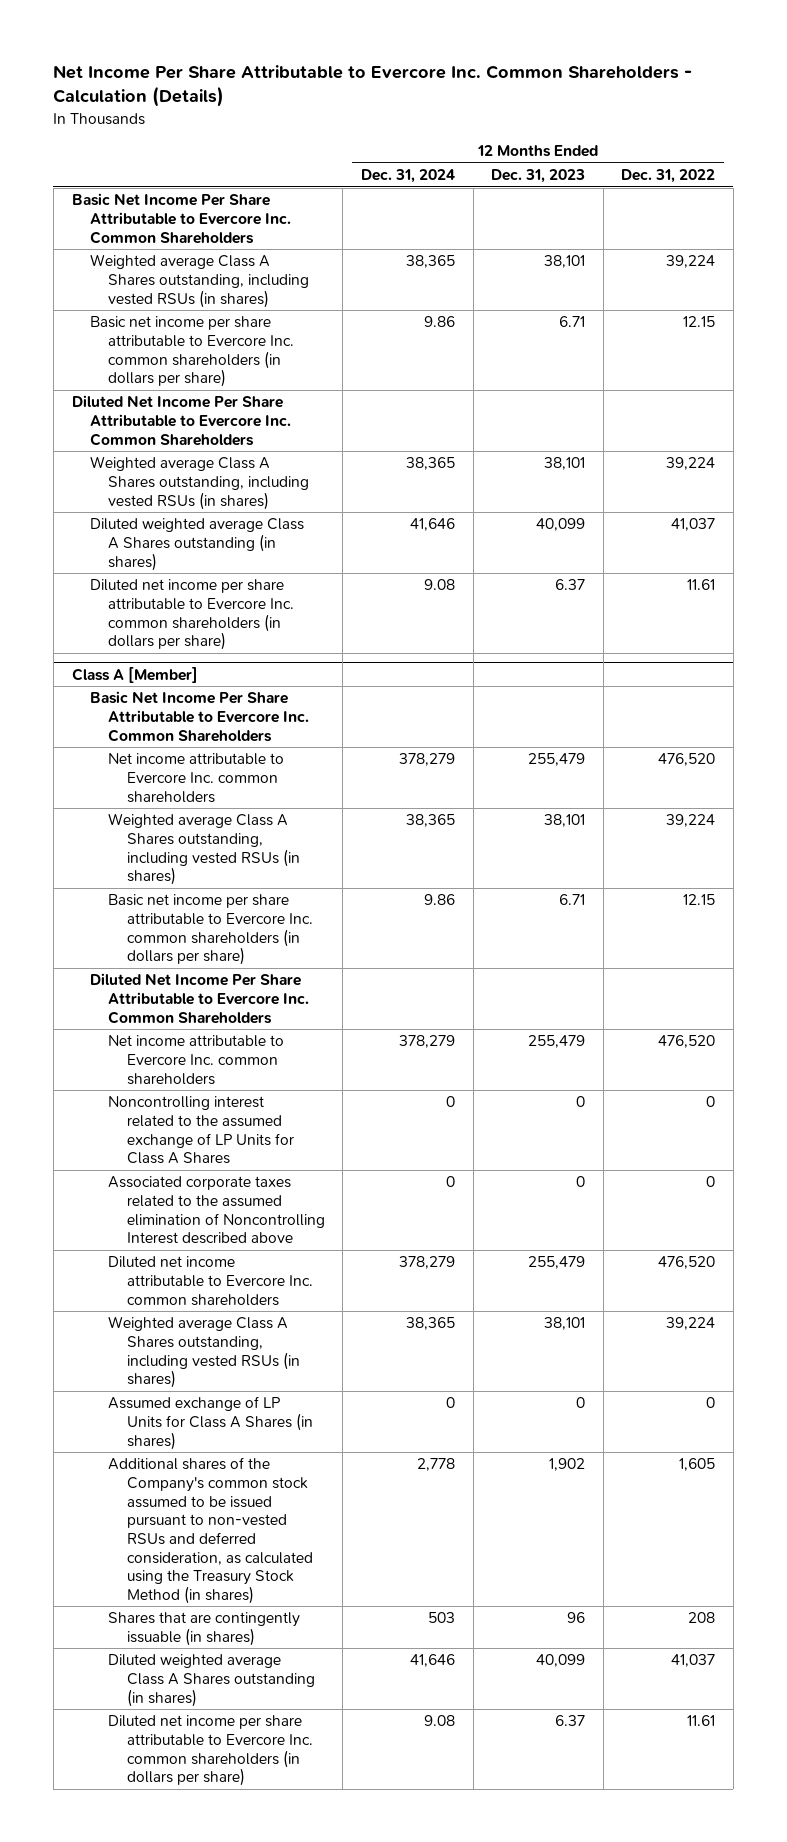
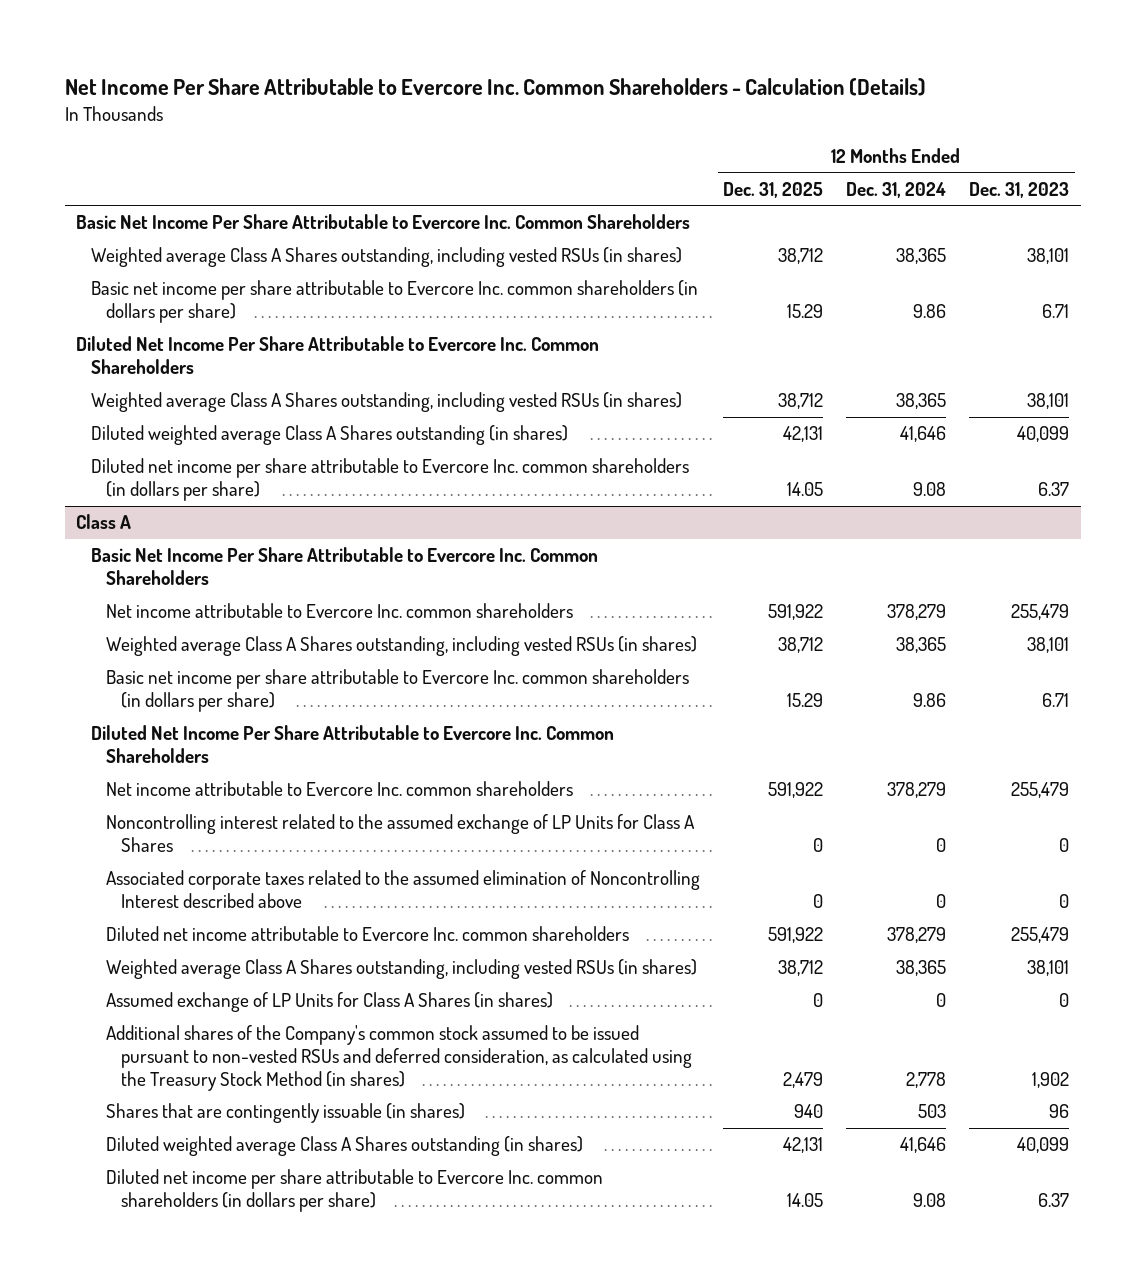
[621,169,716,184] Dec. 31, 2022 -> none
none -> [723,181,824,198] Dec. 31, 2025
[71,666,198,683] Class A [Member] -> [76,514,132,530] Class A

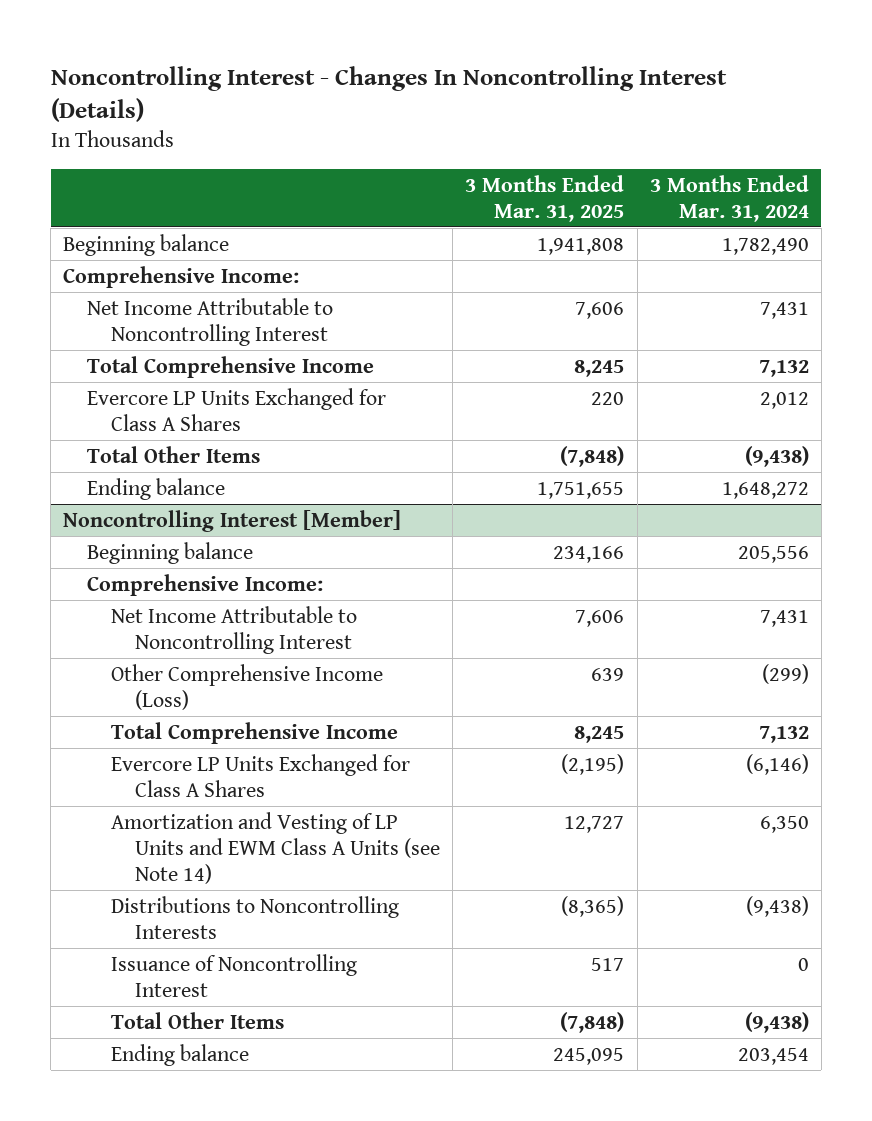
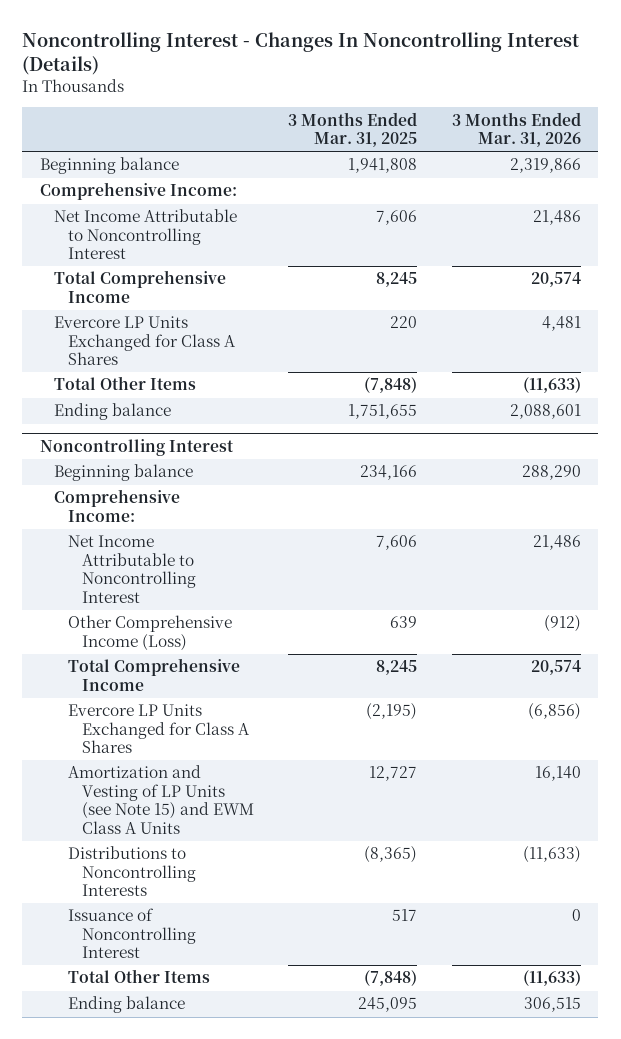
[649,174,809,222] 3 Months Ended Mar. 31, 2024 -> none
none -> [452,111,582,148] 3 Months Ended Mar. 31, 2026
[63,509,402,532] Noncontrolling Interest [Member] -> [39,438,234,456] Noncontrolling Interest
[111,811,441,884] Amortization and Vesting of LP Units and EWM Class A Units (see Note 14) -> [67,765,254,834] Amortization and Vesting of LP Units (see Note 15) and EWM Class A Units

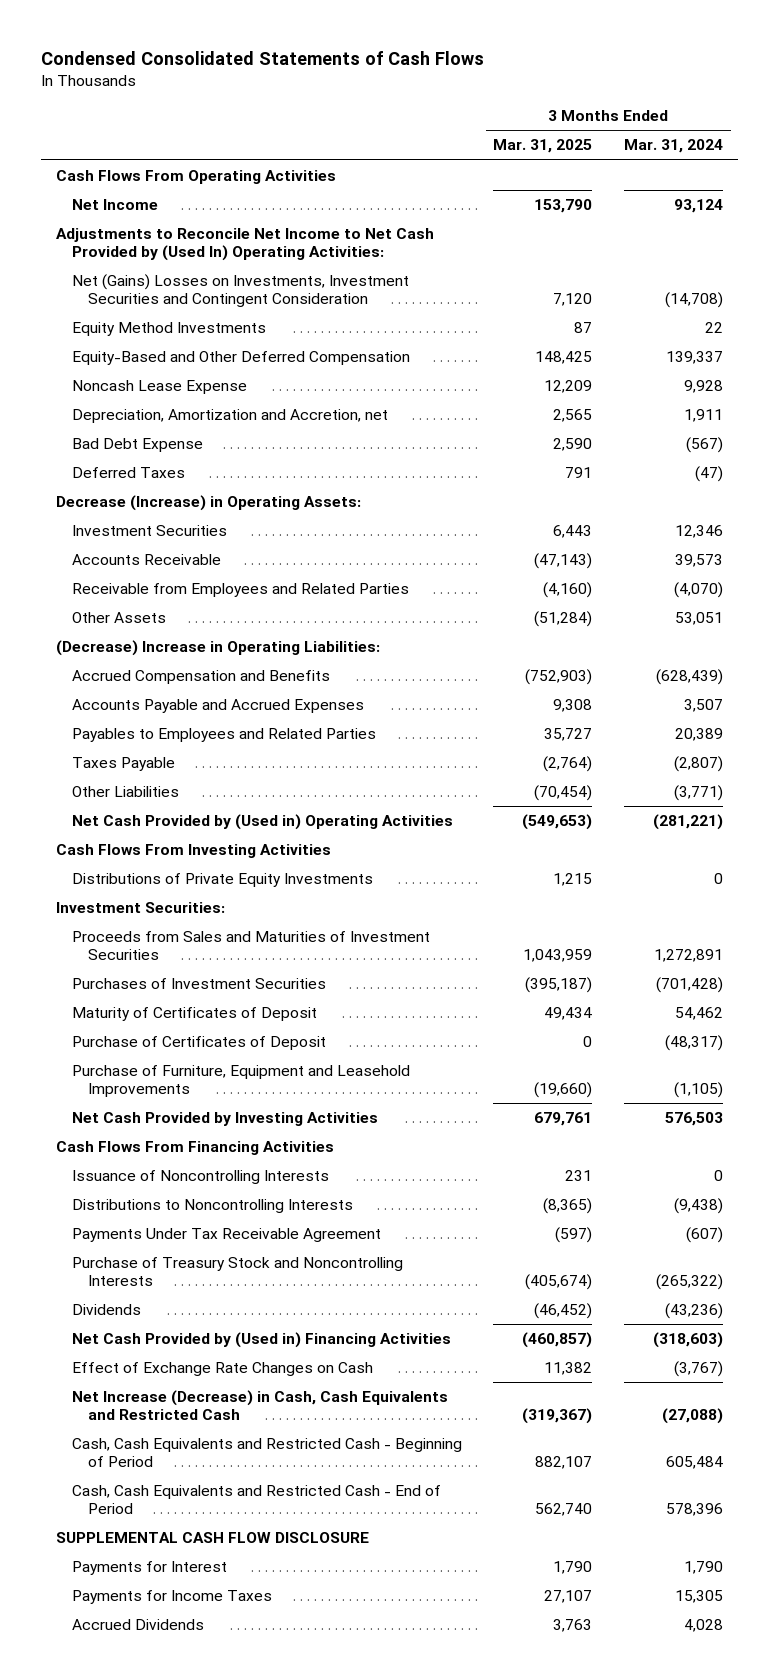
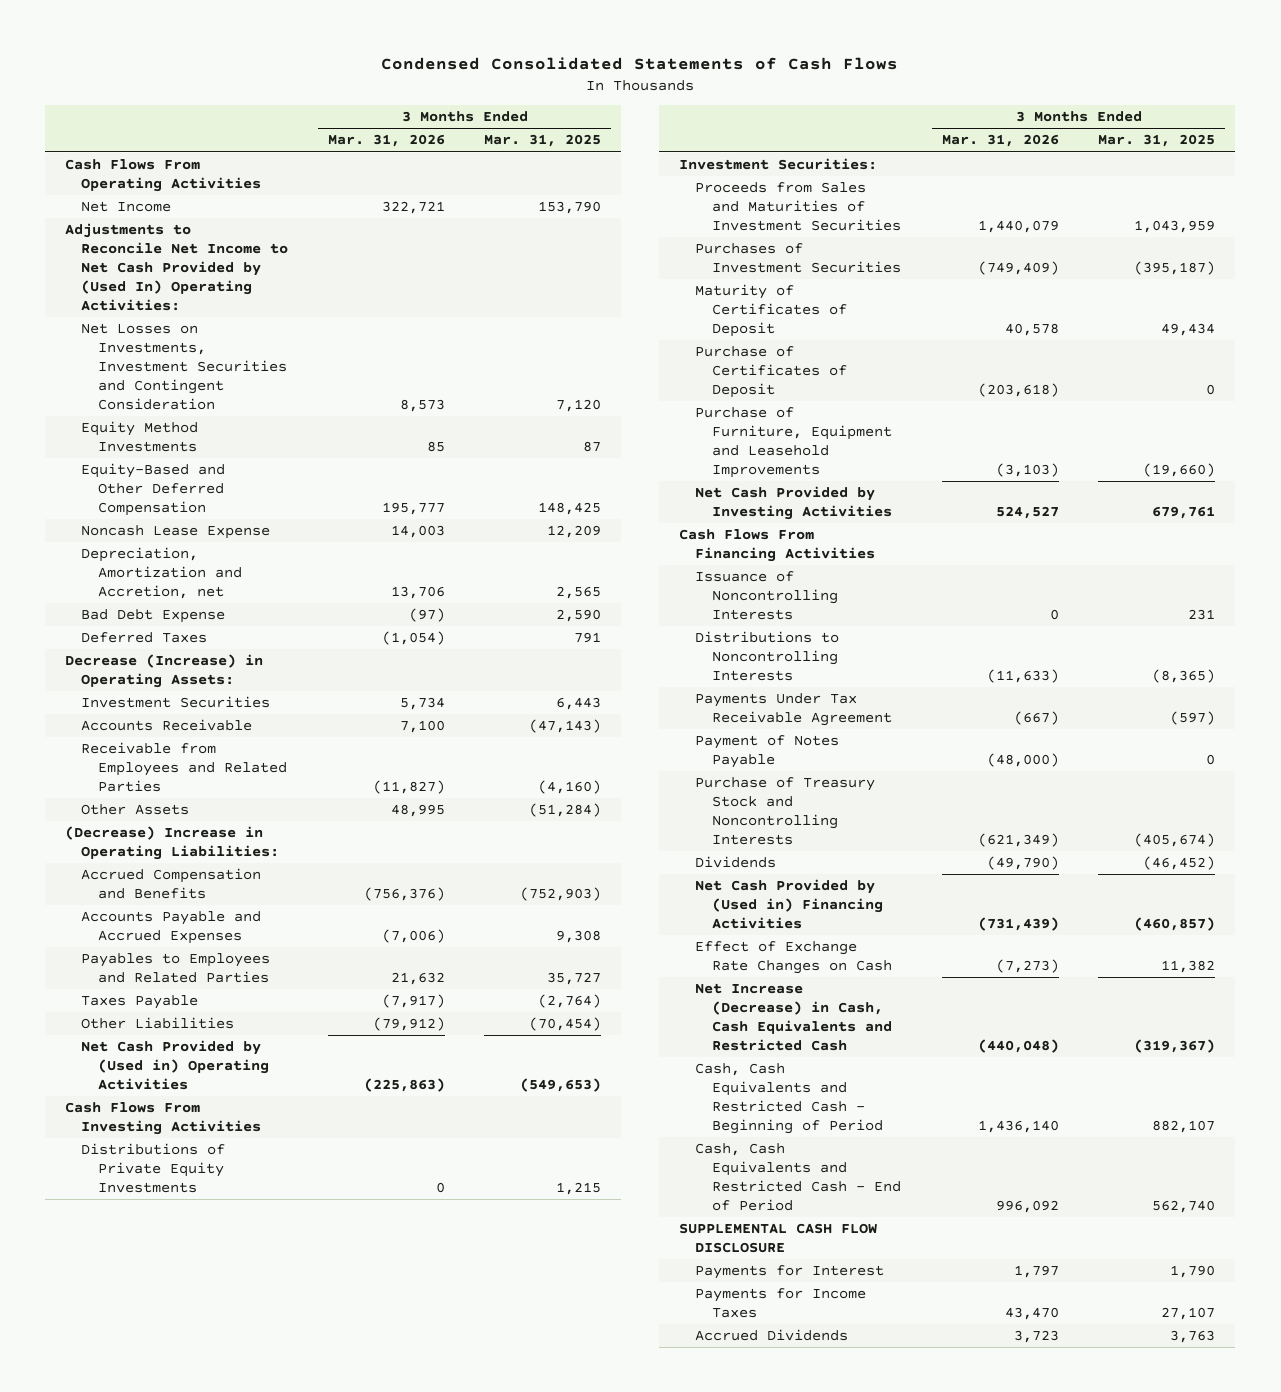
[623,139,723,154] Mar. 31, 2024 -> none
none -> [327,134,445,148] Mar. 31, 2026
[72,274,410,308] Net (Gains) Losses on Investments, Investment Securities and Contingent Consideration -> [81,323,287,410] Net Losses on Investments, Investment Securities and Contingent Consideration
none -> [695,735,840,769] Payment of Notes Payable

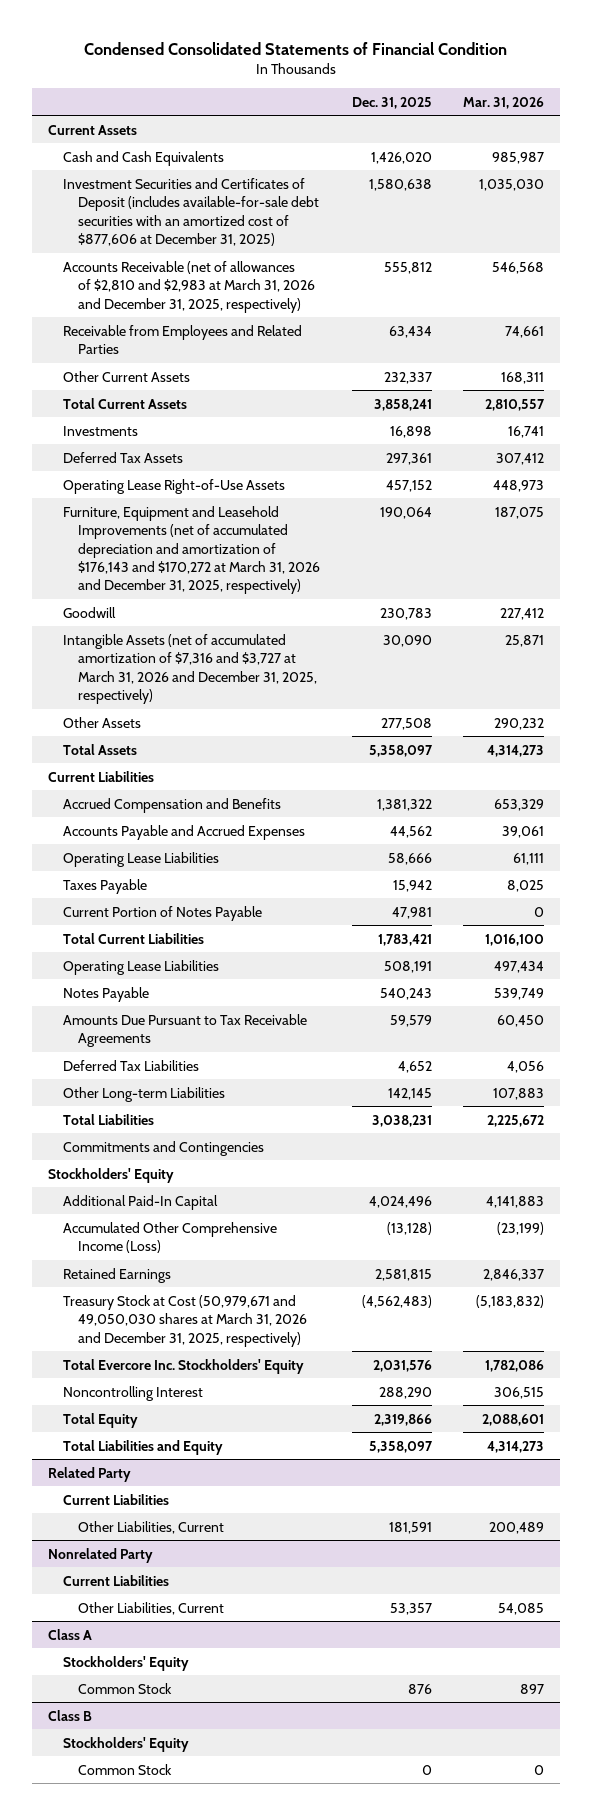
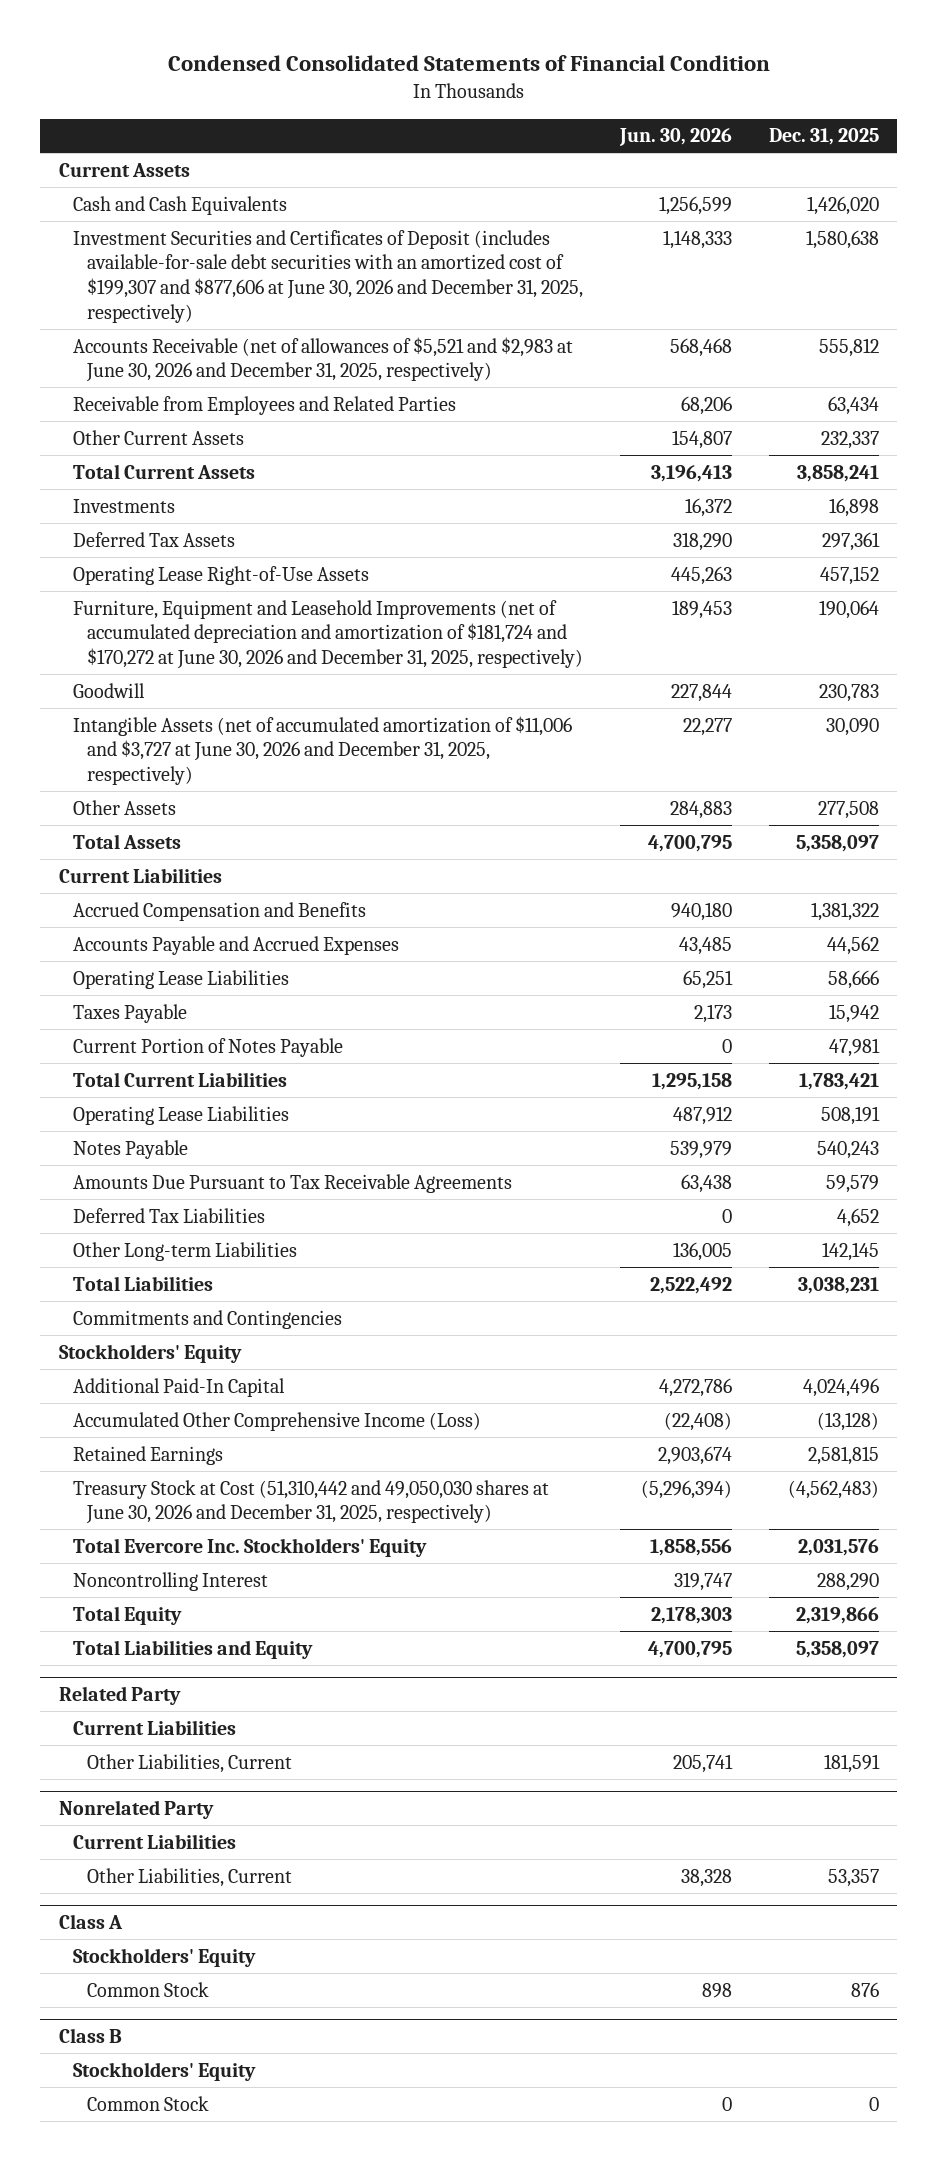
[463,96,545,109] Mar. 31, 2026 -> none
none -> [618,128,732,147] Jun. 30, 2026
[63,177,320,246] Investment Securities and Certificates of Deposit (includes available-for-sale debt securities with an amortized cost of $877,606 at December 31, 2025) -> [72,229,583,323] Investment Securities and Certificates of Deposit (includes available-for-sale debt securities with an amortized cost of $199,307 and $877,606 at June 30, 2026 and December 31, 2025, respectively)
[63,260,316,313] Accounts Receivable (net of allowances of $2,810 and $2,983 at March 31, 2026 and December 31, 2025, respectively) -> [72,336,573,383] Accounts Receivable (net of allowances of $5,521 and $2,983 at June 30, 2026 and December 31, 2025, respectively)
[63,505,321,595] Furniture, Equipment and Leasehold Improvements (net of accumulated depreciation and amortization of $176,143 and $170,272 at March 31, 2026 and December 31, 2025, respectively) -> [72,599,583,670] Furniture, Equipment and Leasehold Improvements (net of accumulated depreciation and amortization of $181,724 and $170,272 at June 30, 2026 and December 31, 2025, respectively)
[63,633,318,704] Intangible Assets (net of accumulated amortization of $7,316 and $3,727 at March 31, 2026 and December 31, 2025, respectively) -> [72,715,572,786] Intangible Assets (net of accumulated amortization of $11,006 and $3,727 at June 30, 2026 and December 31, 2025, respectively)
[63,1294,308,1347] Treasury Stock at Cost (50,979,671 and 49,050,030 shares at March 31, 2026 and December 31, 2025, respectively) -> [72,1479,549,1525] Treasury Stock at Cost (51,310,442 and 49,050,030 shares at June 30, 2026 and December 31, 2025, respectively)

